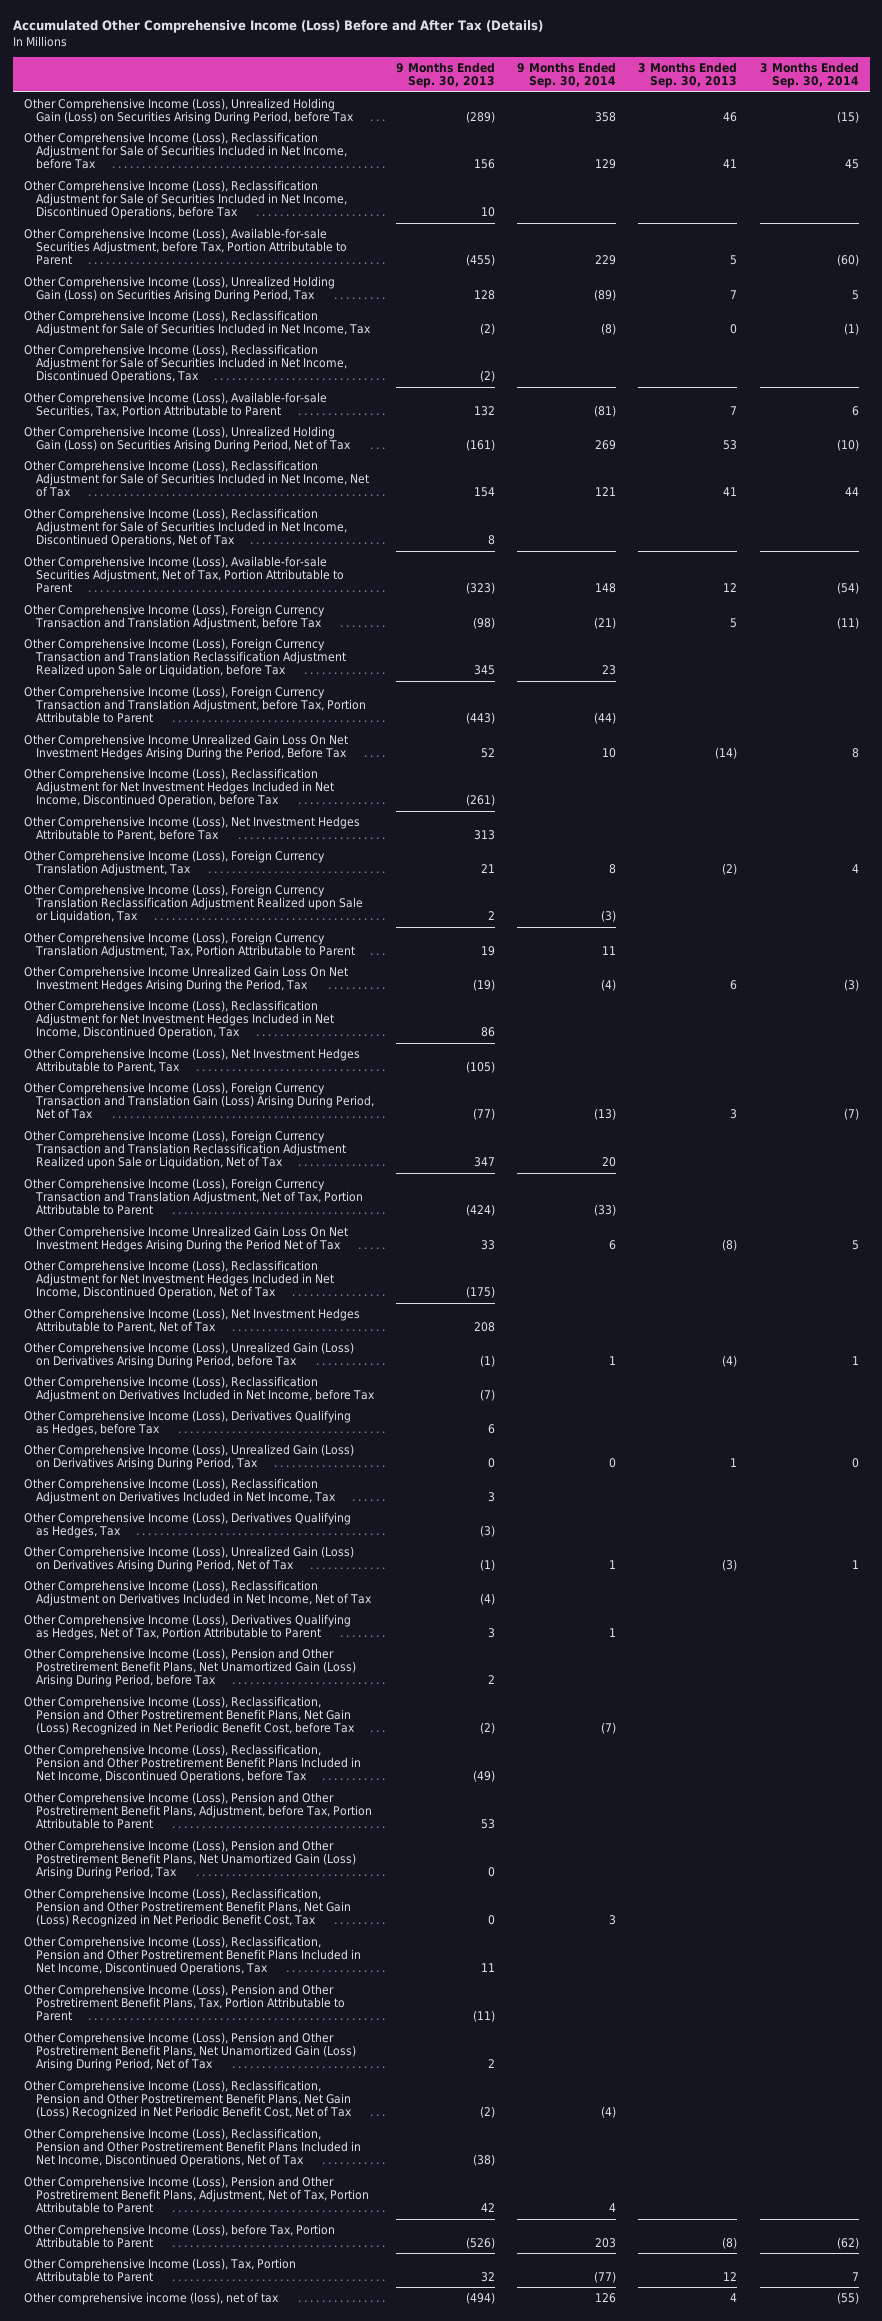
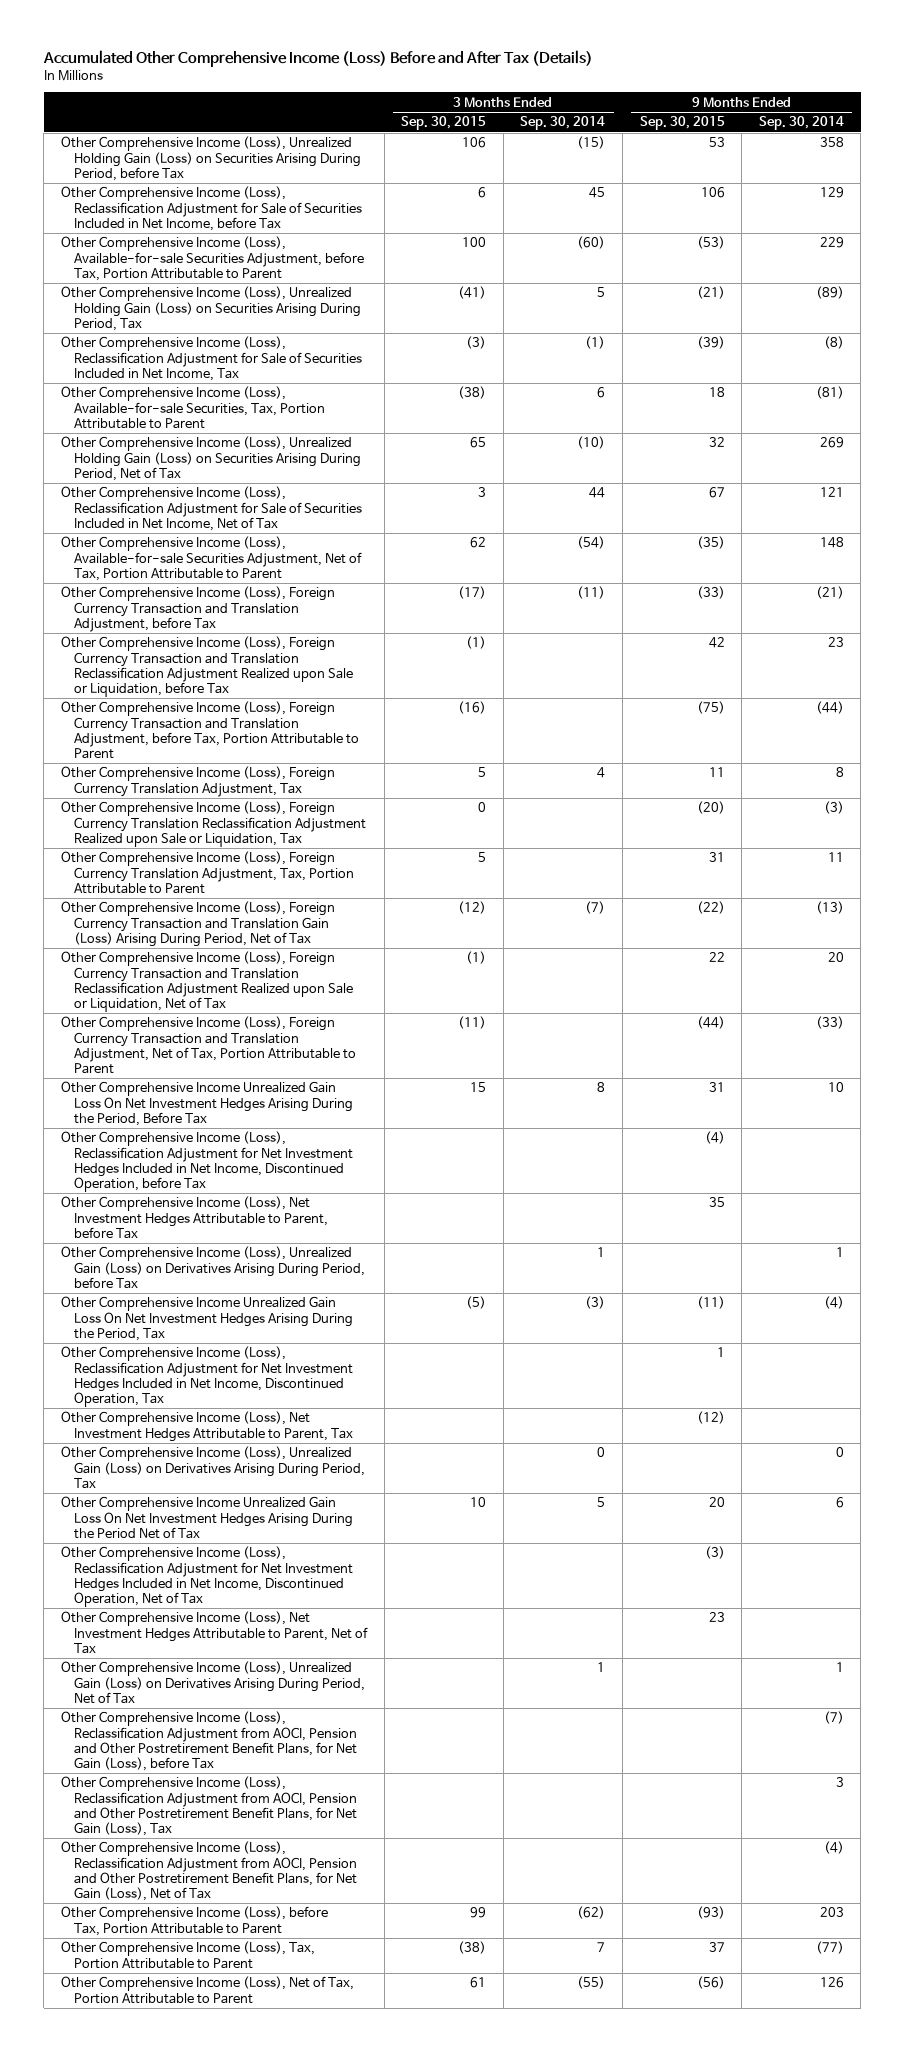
[396,61,496,89] 9 Months Ended Sep. 30, 2013 -> none
[638,61,738,89] 3 Months Ended Sep. 30, 2013 -> none
none -> [401,116,487,131] Sep. 30, 2015
none -> [639,116,725,131] Sep. 30, 2015
[23,179,348,220] Other Comprehensive Income (Loss), Reclassification Adjustment for Sale of Securities Included in Net Income, Discontinued Operations, before Tax -> none
[23,343,348,384] Other Comprehensive Income (Loss), Reclassification Adjustment for Sale of Securities Included in Net Income, Discontinued Operations, Tax -> none
[23,507,348,548] Other Comprehensive Income (Loss), Reclassification Adjustment for Sale of Securities Included in Net Income, Discontinued Operations, Net of Tax -> none
[23,733,348,761] Other Comprehensive Income Unrealized Gain Loss On Net Investment Hedges Arising During the Period, Before Tax -> [60,1081,354,1126] Other Comprehensive Income Unrealized Gain Loss On Net Investment Hedges Arising During the Period, Before Tax
[23,767,335,808] Other Comprehensive Income (Loss), Reclassification Adjustment for Net Investment Hedges Included in Net Income, Discontinued Operation, before Tax -> [60,1131,354,1193] Other Comprehensive Income (Loss), Reclassification Adjustment for Net Investment Hedges Included in Net Income, Discontinued Operation, before Tax
[23,815,360,842] Other Comprehensive Income (Loss), Net Investment Hedges Attributable to Parent, before Tax -> [60,1196,329,1239] Other Comprehensive Income (Loss), Net Investment Hedges Attributable to Parent, before Tax
[23,1341,354,1369] Other Comprehensive Income (Loss), Unrealized Gain (Loss) on Derivatives Arising During Period, before Tax -> [60,1246,366,1289] Other Comprehensive Income (Loss), Unrealized Gain (Loss) on Derivatives Arising During Period, before Tax
[23,965,348,993] Other Comprehensive Income Unrealized Gain Loss On Net Investment Hedges Arising During the Period, Tax -> [60,1296,354,1341] Other Comprehensive Income Unrealized Gain Loss On Net Investment Hedges Arising During the Period, Tax
[23,999,335,1040] Other Comprehensive Income (Loss), Reclassification Adjustment for Net Investment Hedges Included in Net Income, Discontinued Operation, Tax -> [60,1346,354,1408] Other Comprehensive Income (Loss), Reclassification Adjustment for Net Investment Hedges Included in Net Income, Discontinued Operation, Tax
[23,1047,360,1074] Other Comprehensive Income (Loss), Net Investment Hedges Attributable to Parent, Tax -> [60,1411,354,1442] Other Comprehensive Income (Loss), Net Investment Hedges Attributable to Parent, Tax
[23,1443,354,1471] Other Comprehensive Income (Loss), Unrealized Gain (Loss) on Derivatives Arising During Period, Tax -> [60,1446,366,1489] Other Comprehensive Income (Loss), Unrealized Gain (Loss) on Derivatives Arising During Period, Tax
[23,1375,376,1403] Other Comprehensive Income (Loss), Reclassification Adjustment on Derivatives Included in Net Income, before Tax -> none
[23,1409,351,1437] Other Comprehensive Income (Loss), Derivatives Qualifying as Hedges, before Tax -> none
[23,1477,337,1505] Other Comprehensive Income (Loss), Reclassification Adjustment on Derivatives Included in Net Income, Tax -> none
[23,1511,351,1539] Other Comprehensive Income (Loss), Derivatives Qualifying as Hedges, Tax -> none
[23,1579,373,1607] Other Comprehensive Income (Loss), Reclassification Adjustment on Derivatives Included in Net Income, Net of Tax -> none
[23,1613,351,1641] Other Comprehensive Income (Loss), Derivatives Qualifying as Hedges, Net of Tax, Portion Attributable to Parent -> none
[23,1647,357,1688] Other Comprehensive Income (Loss), Pension and Other Postretirement Benefit Plans, Net Unamortized Gain (Loss) Arising During Period, before Tax -> none
[23,1743,362,1784] Other Comprehensive Income (Loss), Reclassification, Pension and Other Postretirement Benefit Plans Included in Net Income, Discontinued Operations, before Tax -> none
[23,1791,373,1830] Other Comprehensive Income (Loss), Pension and Other Postretirement Benefit Plans, Adjustment, before Tax, Portion Attributable to Parent -> none
[23,1839,357,1880] Other Comprehensive Income (Loss), Pension and Other Postretirement Benefit Plans, Net Unamortized Gain (Loss) Arising During Period, Tax -> none
[23,1935,362,1976] Other Comprehensive Income (Loss), Reclassification, Pension and Other Postretirement Benefit Plans Included in Net Income, Discontinued Operations, Tax -> none
[23,1983,346,2022] Other Comprehensive Income (Loss), Pension and Other Postretirement Benefit Plans, Tax, Portion Attributable to Parent -> none
[23,2031,357,2072] Other Comprehensive Income (Loss), Pension and Other Postretirement Benefit Plans, Net Unamortized Gain (Loss) Arising During Period, Net of Tax -> none
[23,2127,362,2168] Other Comprehensive Income (Loss), Reclassification, Pension and Other Postretirement Benefit Plans Included in Net Income, Discontinued Operations, Net of Tax -> none
[23,2175,370,2214] Other Comprehensive Income (Loss), Pension and Other Postretirement Benefit Plans, Adjustment, Net of Tax, Portion Attributable to Parent -> none
[23,1695,356,1736] Other Comprehensive Income (Loss), Reclassification, Pension and Other Postretirement Benefit Plans, Net Gain (Loss) Recognized in Net Periodic Benefit Cost, before Tax -> [60,1711,358,1772] Other Comprehensive Income (Loss), Reclassification Adjustment from AOCI, Pension and Other Postretirement Benefit Plans, for Net Gain (Loss), before Tax
[23,1887,352,1928] Other Comprehensive Income (Loss), Reclassification, Pension and Other Postretirement Benefit Plans, Net Gain (Loss) Recognized in Net Periodic Benefit Cost, Tax -> [60,1776,358,1837] Other Comprehensive Income (Loss), Reclassification Adjustment from AOCI, Pension and Other Postretirement Benefit Plans, for Net Gain (Loss), Tax
[23,2079,353,2120] Other Comprehensive Income (Loss), Reclassification, Pension and Other Postretirement Benefit Plans, Net Gain (Loss) Recognized in Net Periodic Benefit Cost, Net of Tax -> [60,1841,358,1902] Other Comprehensive Income (Loss), Reclassification Adjustment from AOCI, Pension and Other Postretirement Benefit Plans, for Net Gain (Loss), Net of Tax
[23,2291,279,2305] Other comprehensive income (loss), net of tax -> [60,1976,354,2004] Other Comprehensive Income (Loss), Net of Tax, Portion Attributable to Parent

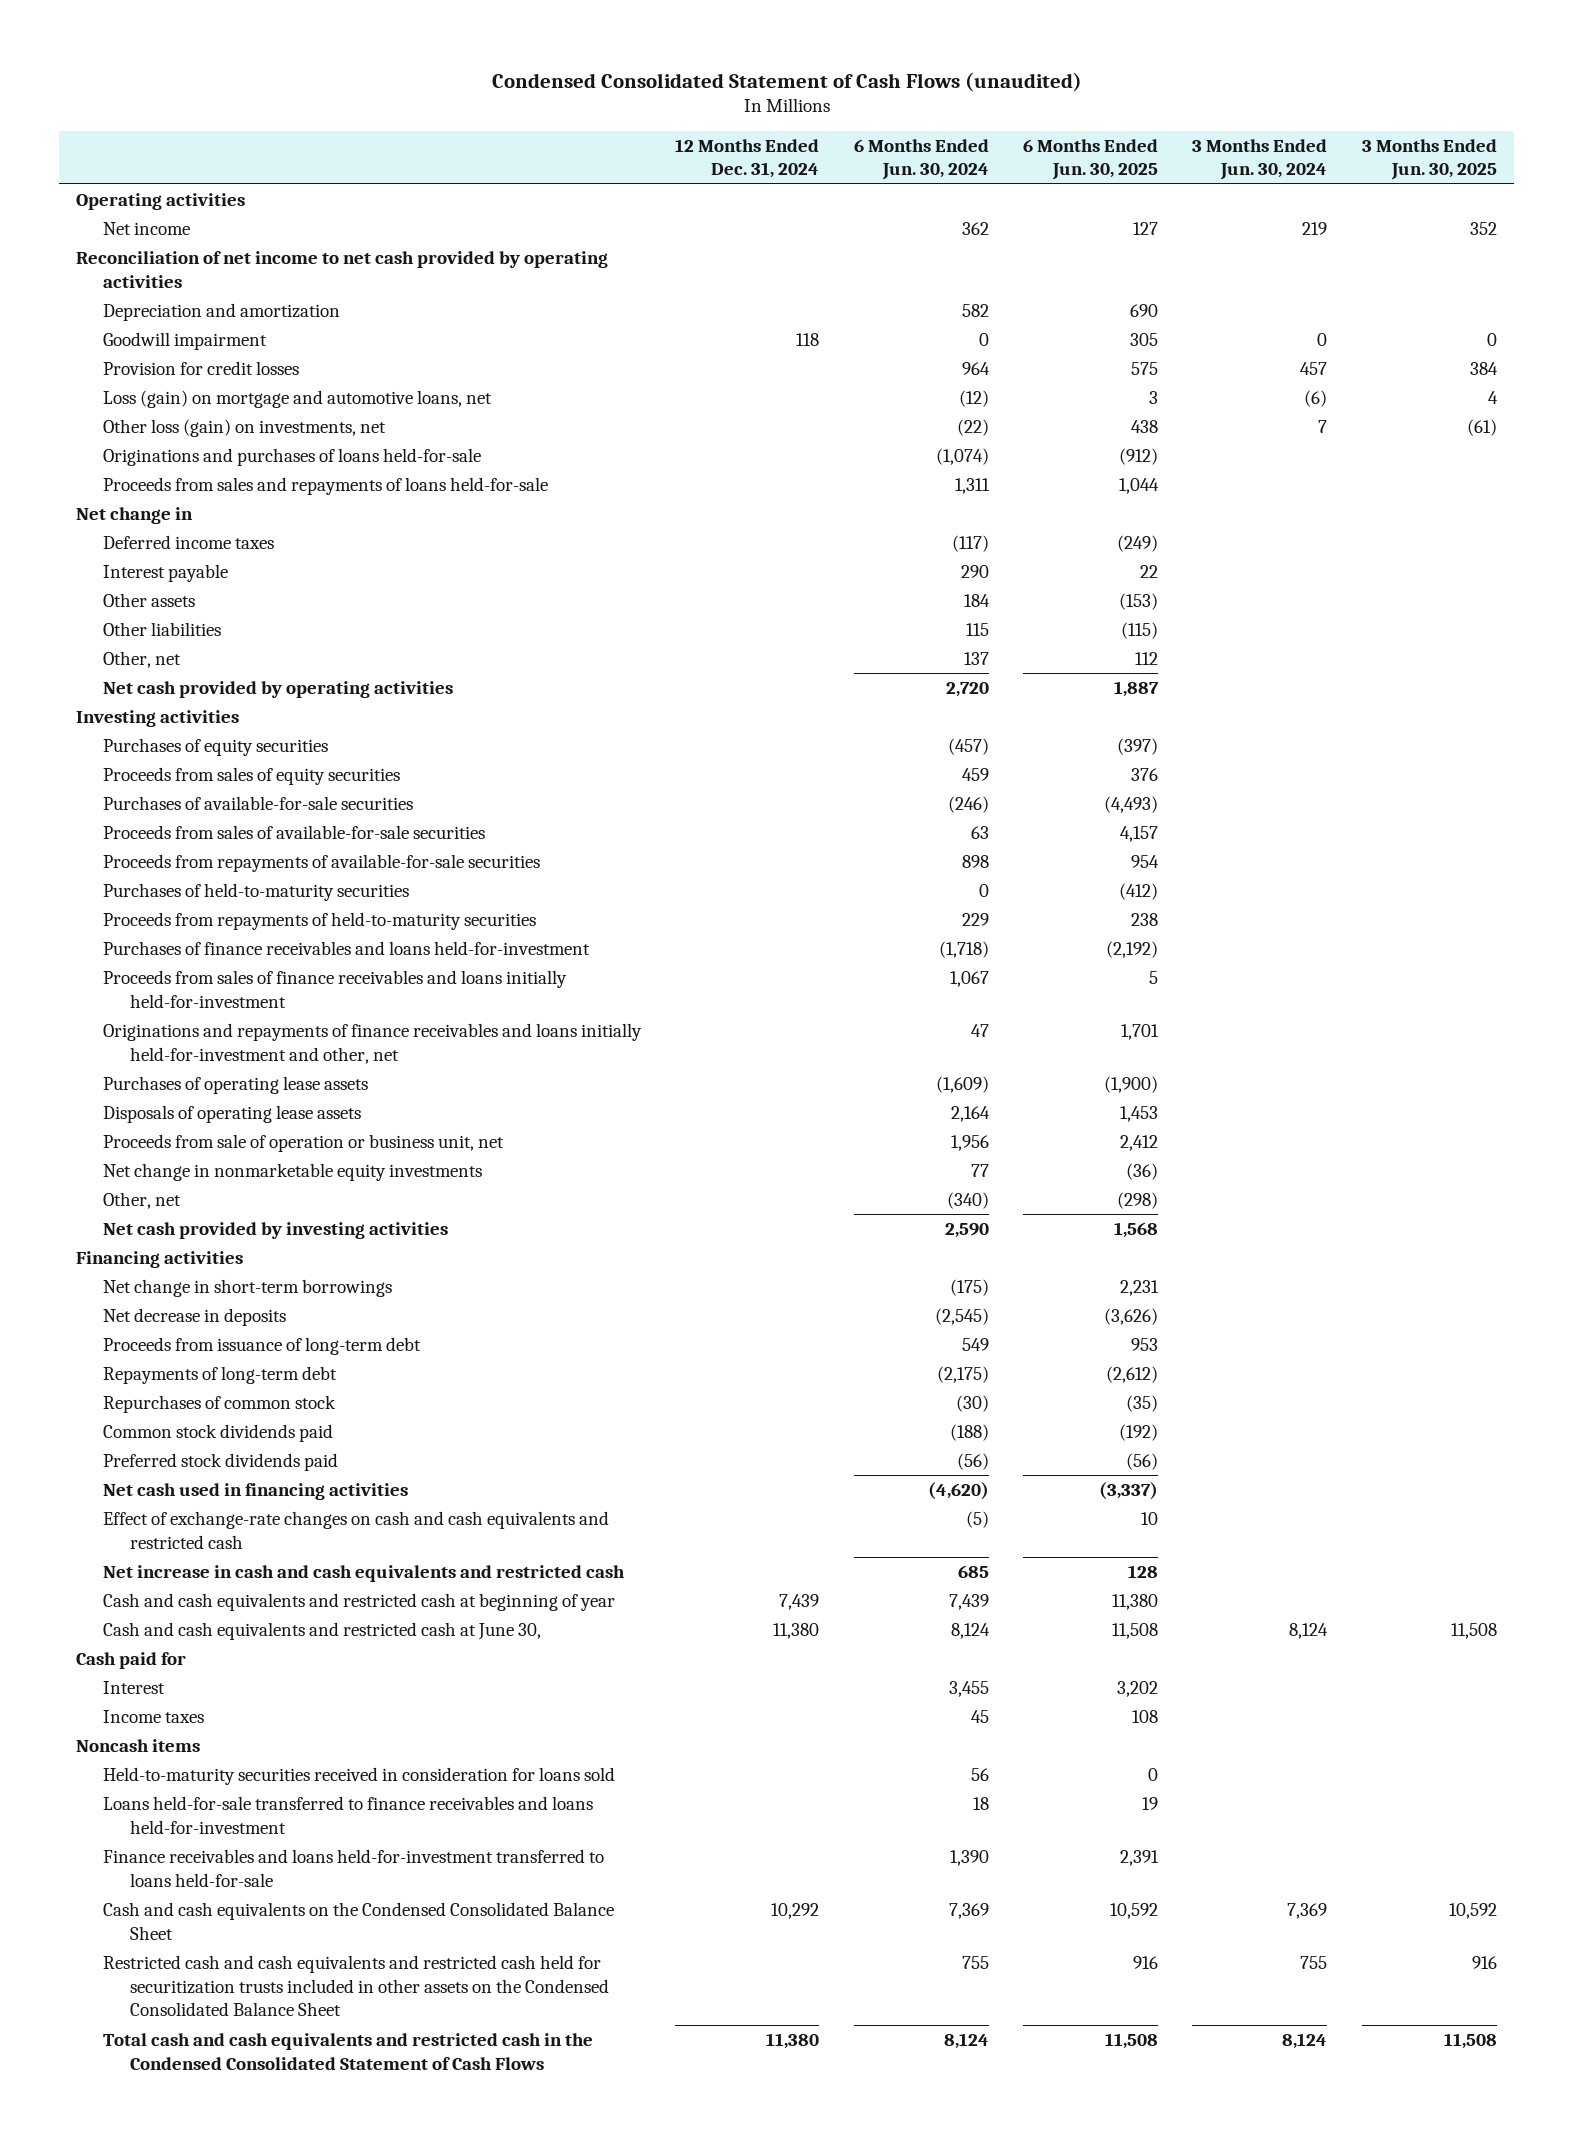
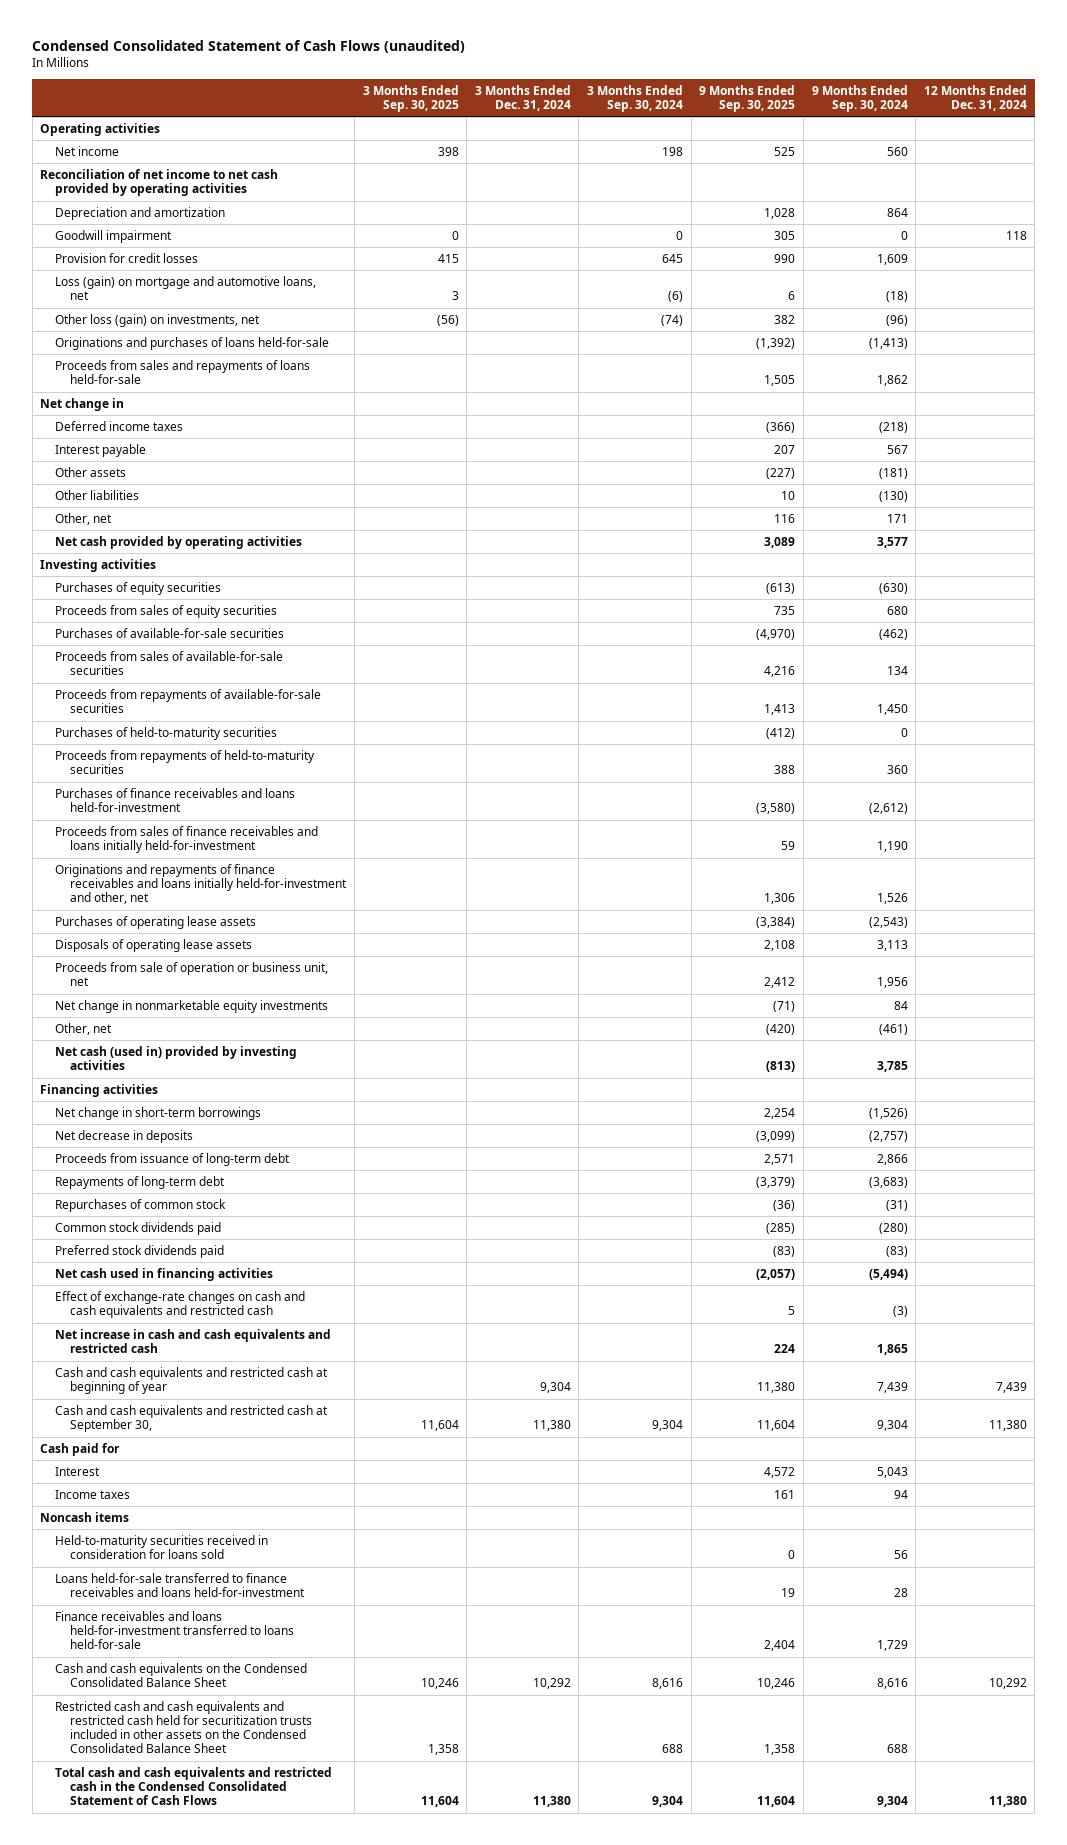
[853,138,989,181] 6 Months Ended Jun. 30, 2024 -> none
[1023,138,1159,181] 6 Months Ended Jun. 30, 2025 -> none
[1192,138,1328,181] 3 Months Ended Jun. 30, 2024 -> none
[1361,138,1497,181] 3 Months Ended Jun. 30, 2025 -> none
none -> [362,84,459,113] 3 Months Ended Sep. 30, 2025
none -> [474,84,571,112] 3 Months Ended Dec. 31, 2024
none -> [587,84,684,113] 3 Months Ended Sep. 30, 2024
none -> [699,84,796,113] 9 Months Ended Sep. 30, 2025
none -> [811,84,908,113] 9 Months Ended Sep. 30, 2024
[103,1221,449,1239] Net cash provided by investing activities -> [55,1046,298,1071] Net cash (used in) provided by investing activities
[103,1621,542,1640] Cash and cash equivalents and restricted cash at June 30, -> [55,1405,329,1433] Cash and cash equivalents and restricted cash at September 30,

